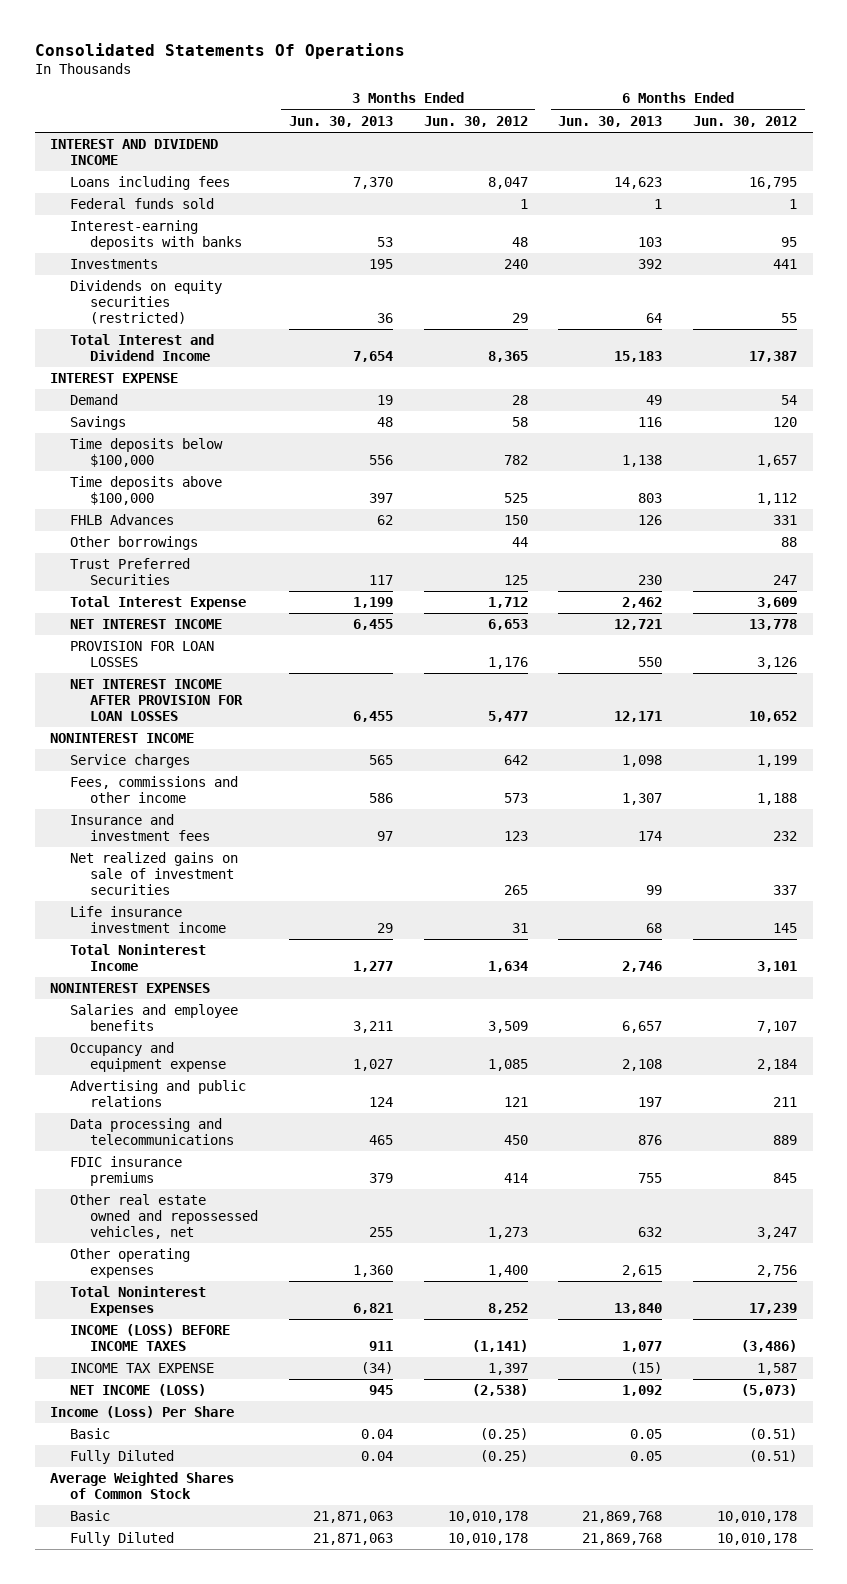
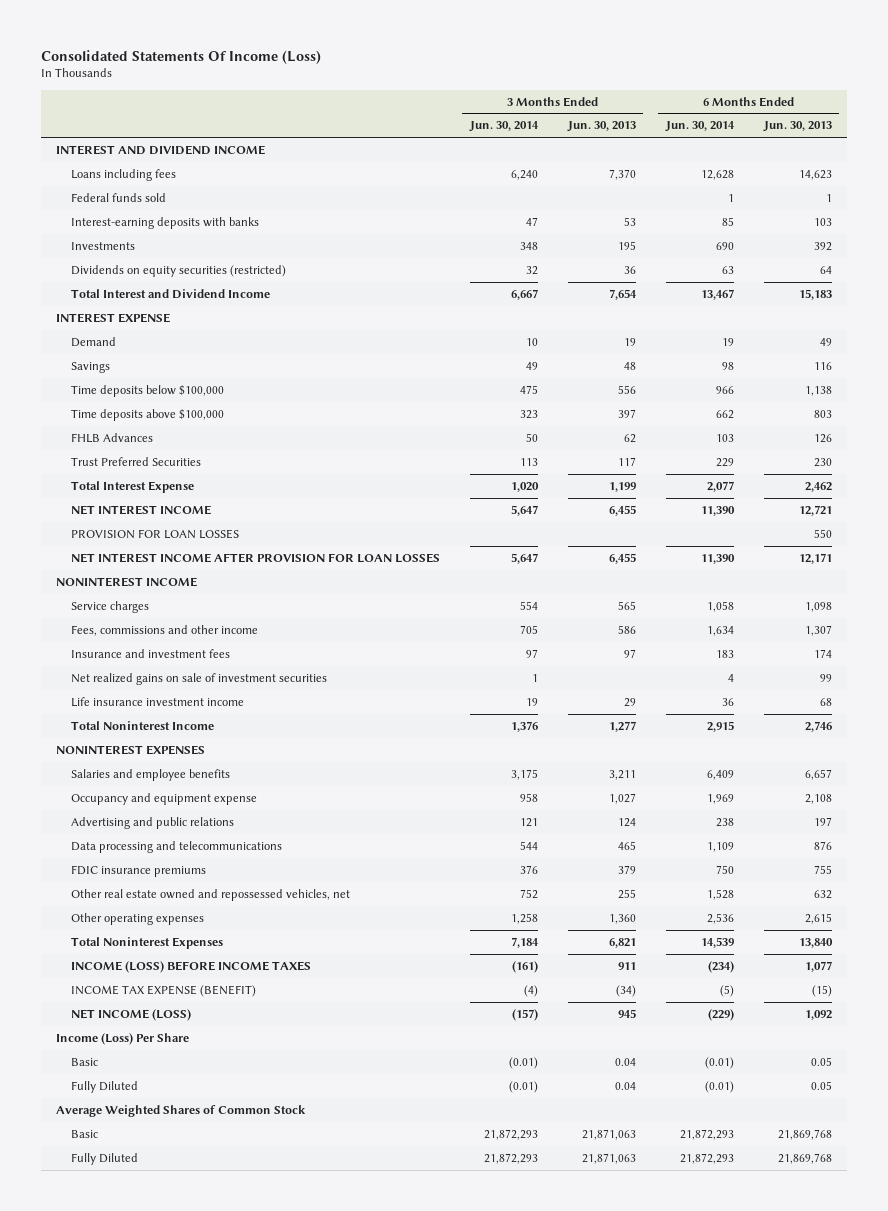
[34,42,405,59] Consolidated Statements Of Operations -> [41,49,322,64] Consolidated Statements Of Income (Loss)
[423,115,528,127] Jun. 30, 2012 -> none
[693,115,798,127] Jun. 30, 2012 -> none
none -> [468,121,539,133] Jun. 30, 2014
none -> [664,121,735,133] Jun. 30, 2014
[70,536,199,551] Other borrowings -> none
[70,1363,215,1374] INCOME TAX EXPENSE -> [70,984,256,997] INCOME TAX EXPENSE (BENEFIT)

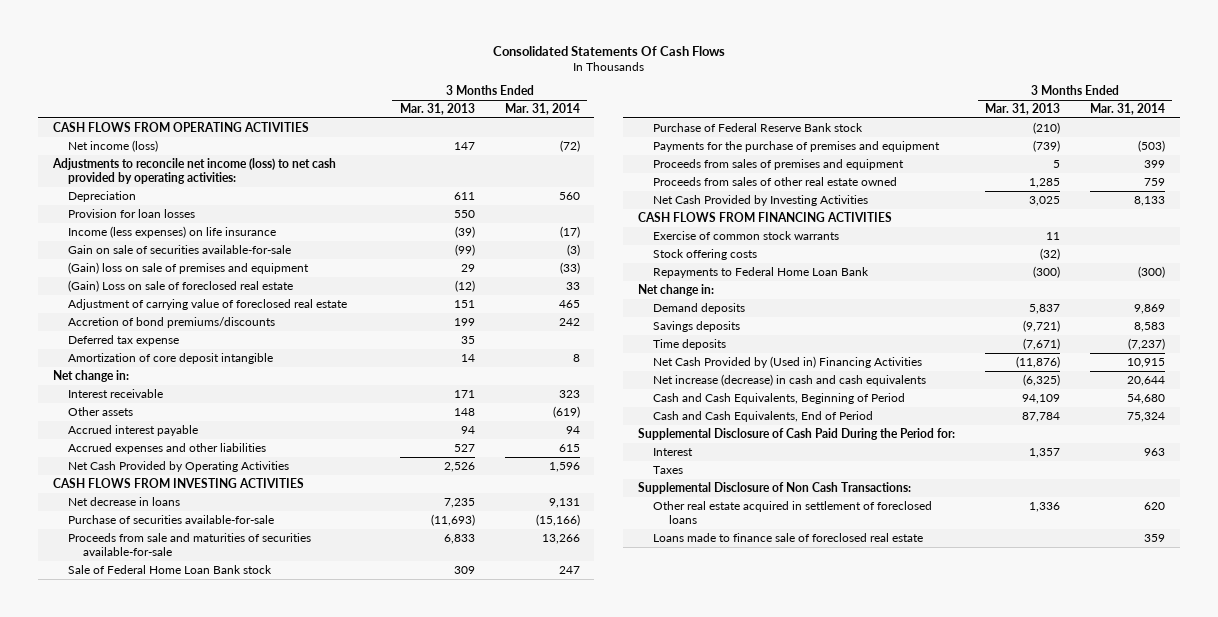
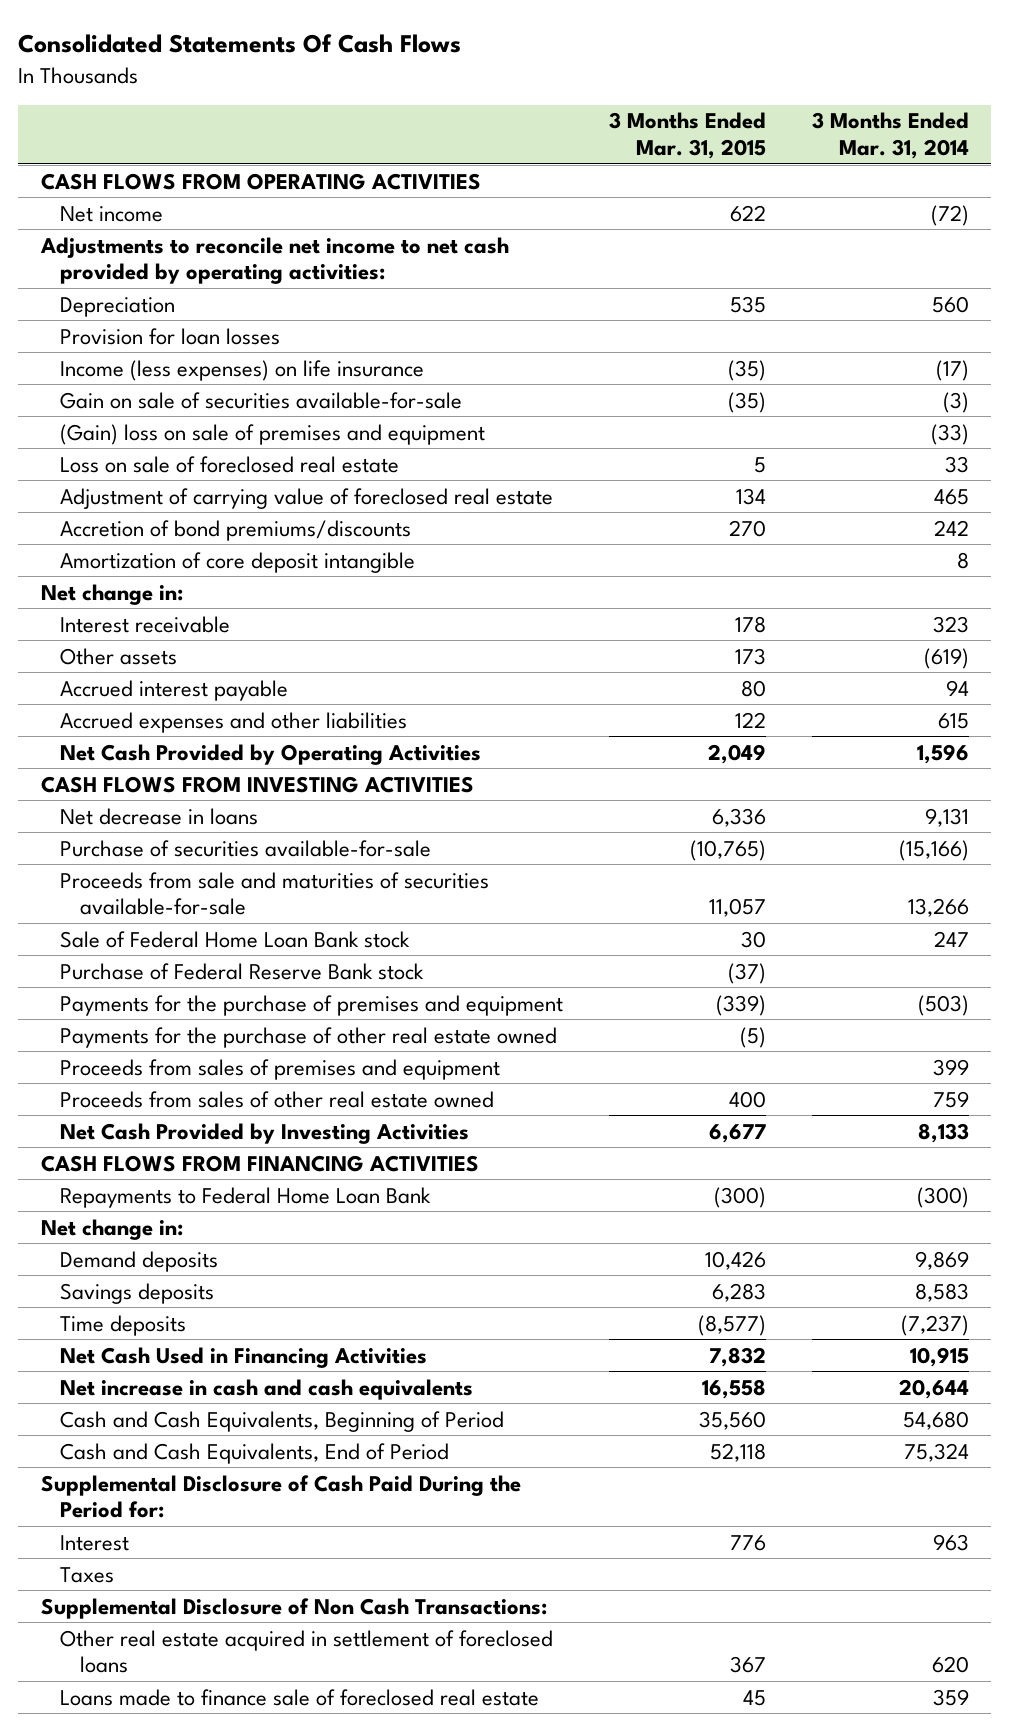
[399,103,475,116] Mar. 31, 2013 -> none
none -> [608,112,766,160] 3 Months Ended Mar. 31, 2015
[67,140,158,153] Net income (loss) -> [60,205,164,222] Net income
[51,158,336,184] Adjustments to reconcile net income (loss) to net cash provided by operating activities: -> [39,236,509,285] Adjustments to reconcile net income to net cash provided by operating activities:
[67,280,293,293] (Gain) Loss on sale of foreclosed real estate -> [60,455,400,473] Loss on sale of foreclosed real estate
[67,335,179,347] Deferred tax expense -> none
none -> [60,1026,558,1048] Payments for the purchase of other real estate owned
[653,231,840,241] Exercise of common stock warrants -> none
[653,249,758,261] Stock offering costs -> none
[653,356,923,369] Net Cash Provided by (Used in) Financing Activities -> [60,1346,428,1368] Net Cash Used in Financing Activities
[653,374,927,387] Net increase (decrease) in cash and cash equivalents -> [60,1378,474,1400] Net increase in cash and cash equivalents

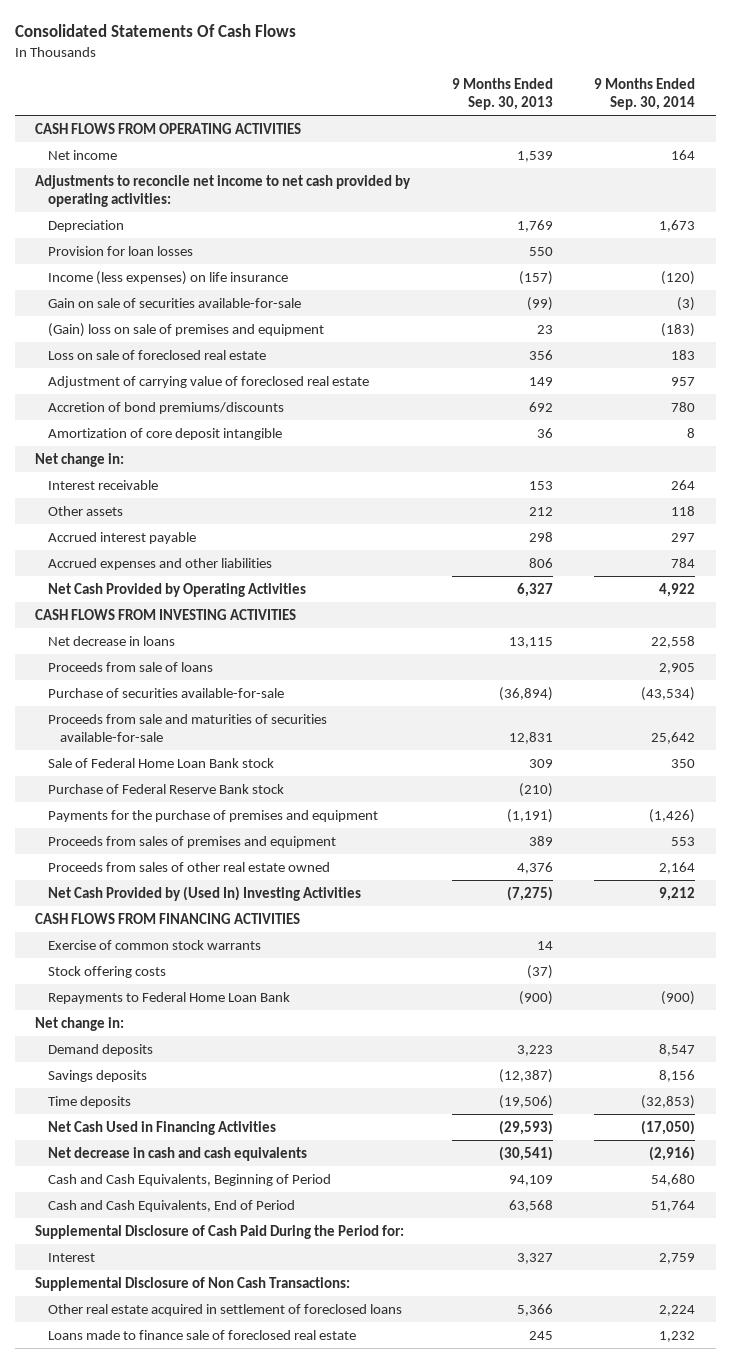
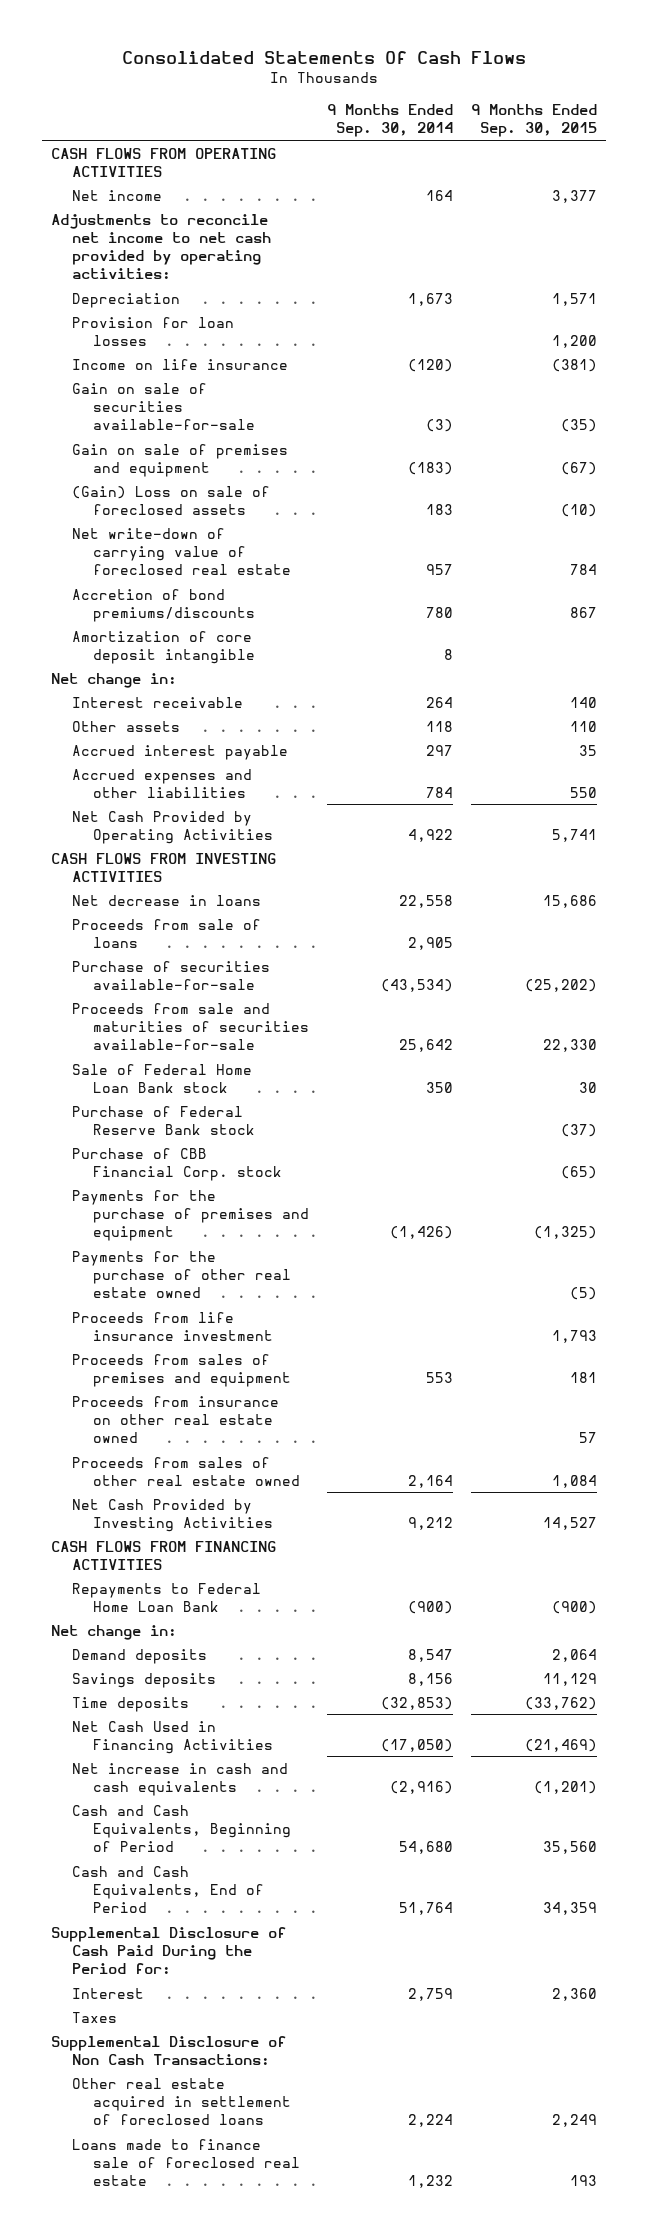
[451,77,553,111] 9 Months Ended Sep. 30, 2013 -> none
none -> [470,104,597,138] 9 Months Ended Sep. 30, 2015
[47,270,288,285] Income (less expenses) on life insurance -> [72,358,289,370] Income on life insurance
[47,322,324,337] (Gain) loss on sale of premises and equipment -> [72,443,289,477] Gain on sale of premises and equipment
[47,349,266,360] Loss on sale of foreclosed real estate -> [72,485,271,515] (Gain) Loss on sale of foreclosed assets
[47,375,369,388] Adjustment of carrying value of foreclosed real estate -> [72,527,292,575] Net write-down of carrying value of foreclosed real estate
none -> [72,1147,283,1181] Purchase of CBB Financial Corp. stock
none -> [72,1250,292,1298] Payments for the purchase of other real estate owned
none -> [72,1311,274,1341] Proceeds from life insurance investment
none -> [72,1395,280,1443] Proceeds from insurance on other real estate owned
[47,885,361,901] Net Cash Provided by (Used In) Investing Activities -> [72,1498,274,1532] Net Cash Provided by Investing Activities
[47,939,261,950] Exercise of common stock warrants -> none
[47,965,166,978] Stock offering costs -> none
[47,1146,307,1161] Net decrease in cash and cash equivalents -> [72,1762,289,1796] Net increase in cash and cash equivalents
none -> [72,2011,118,2023] Taxes

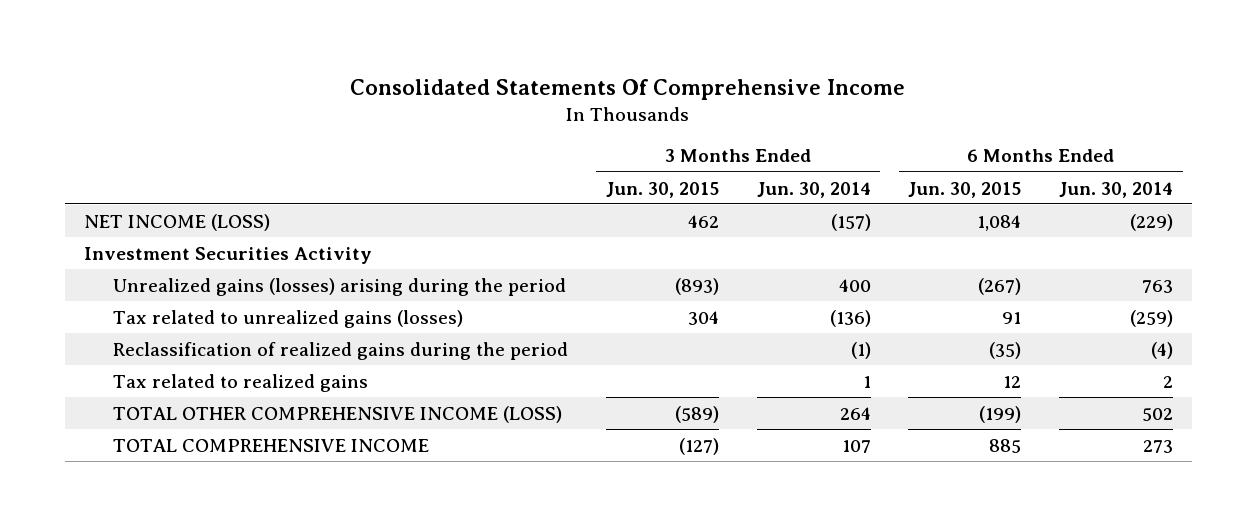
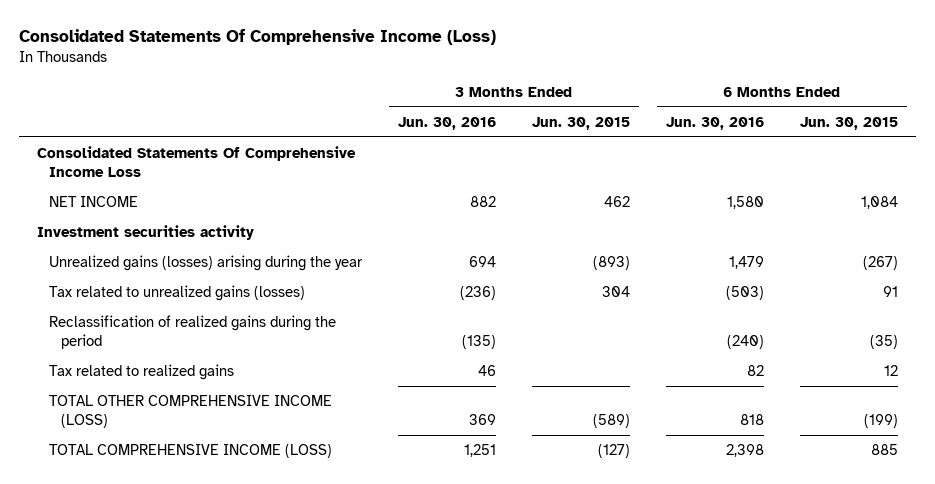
[350,78,906,100] Consolidated Statements Of Comprehensive Income -> [19,29,497,46] Consolidated Statements Of Comprehensive Income (Loss)
[756,181,871,198] Jun. 30, 2014 -> none
[1059,181,1174,198] Jun. 30, 2014 -> none
none -> [398,116,497,130] Jun. 30, 2016
none -> [666,116,765,130] Jun. 30, 2016
none -> [37,146,357,177] Consolidated Statements Of Comprehensive Income Loss
[83,213,270,231] NET INCOME (LOSS) -> [49,196,139,208] NET INCOME
[83,246,372,264] Investment Securities Activity -> [37,225,255,241] Investment securities activity
[112,277,566,296] Unrealized gains (losses) arising during the period -> [49,255,364,272] Unrealized gains (losses) arising during the year
[112,438,429,452] TOTAL COMPREHENSIVE INCOME -> [49,444,333,459] TOTAL COMPREHENSIVE INCOME (LOSS)

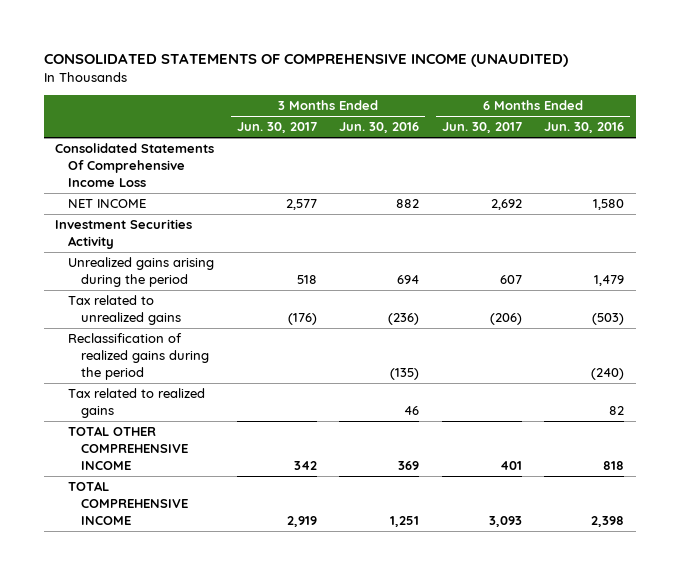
[19,29,497,46] Consolidated Statements Of Comprehensive Income (Loss) -> [43,53,568,68] CONSOLIDATED STATEMENTS OF COMPREHENSIVE INCOME (UNAUDITED)
[532,116,631,130] Jun. 30, 2015 -> none
[799,116,898,130] Jun. 30, 2015 -> none
none -> [236,122,317,134] Jun. 30, 2017
none -> [441,122,522,134] Jun. 30, 2017
[37,225,255,241] Investment securities activity -> [55,219,193,249] Investment Securities Activity
[49,255,364,272] Unrealized gains (losses) arising during the year -> [68,257,215,287] Unrealized gains arising during the period
[49,285,306,302] Tax related to unrealized gains (losses) -> [68,295,182,325] Tax related to unrealized gains
[49,395,333,428] TOTAL OTHER COMPREHENSIVE INCOME (LOSS) -> [68,426,189,470] TOTAL OTHER COMPREHENSIVE INCOME
[49,444,333,459] TOTAL COMPREHENSIVE INCOME (LOSS) -> [68,481,189,525] TOTAL COMPREHENSIVE INCOME

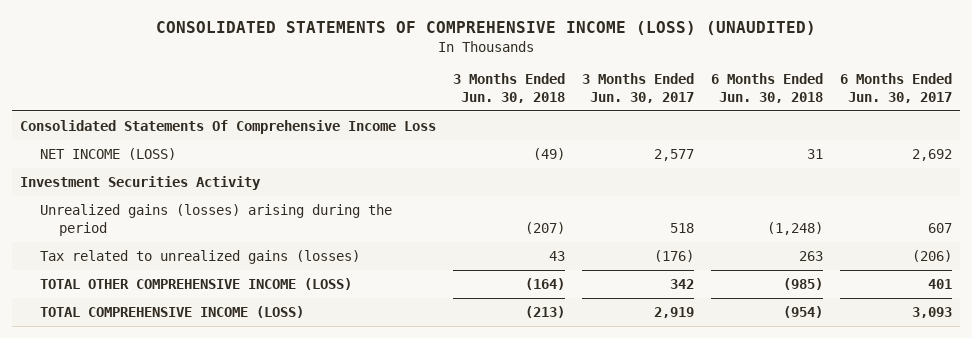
[43,53,568,68] CONSOLIDATED STATEMENTS OF COMPREHENSIVE INCOME (UNAUDITED) -> [155,21,816,36] CONSOLIDATED STATEMENTS OF COMPREHENSIVE INCOME (LOSS) (UNAUDITED)
[339,122,420,134] Jun. 30, 2016 -> none
[544,122,625,134] Jun. 30, 2016 -> none
none -> [453,73,566,103] 3 Months Ended Jun. 30, 2018
none -> [710,73,823,103] 6 Months Ended Jun. 30, 2018
[68,199,147,209] NET INCOME -> [39,148,176,161] NET INCOME (LOSS)
[68,333,210,380] Reclassification of realized gains during the period -> none
[68,388,206,418] Tax related to realized gains -> none
[68,257,215,287] Unrealized gains arising during the period -> [39,204,392,236] Unrealized gains (losses) arising during the period
[68,295,182,325] Tax related to unrealized gains -> [39,250,360,265] Tax related to unrealized gains (losses)
[68,426,189,470] TOTAL OTHER COMPREHENSIVE INCOME -> [39,278,352,291] TOTAL OTHER COMPREHENSIVE INCOME (LOSS)
[68,481,189,525] TOTAL COMPREHENSIVE INCOME -> [39,306,304,319] TOTAL COMPREHENSIVE INCOME (LOSS)

